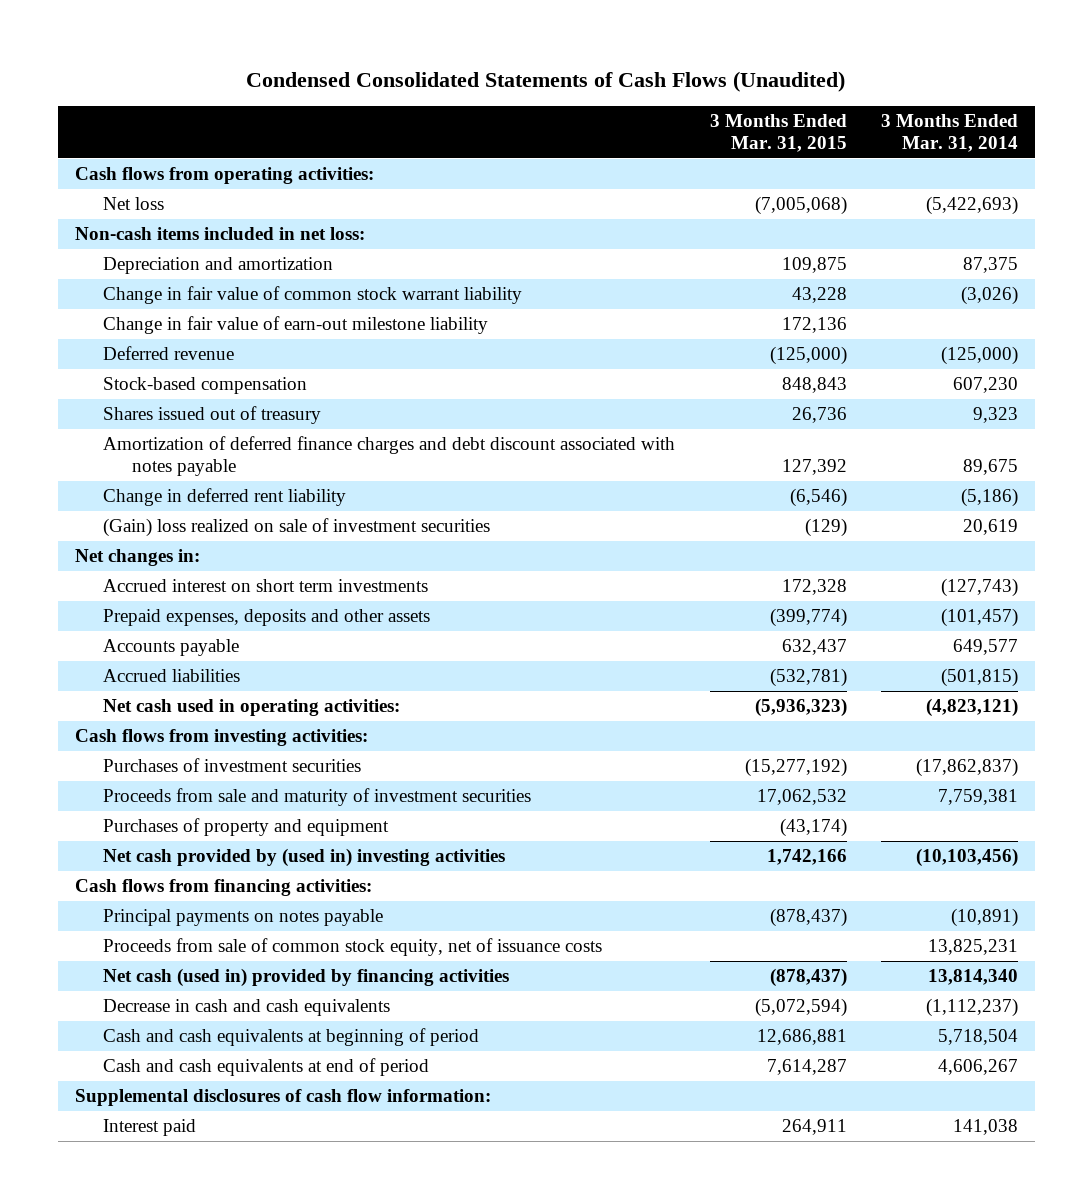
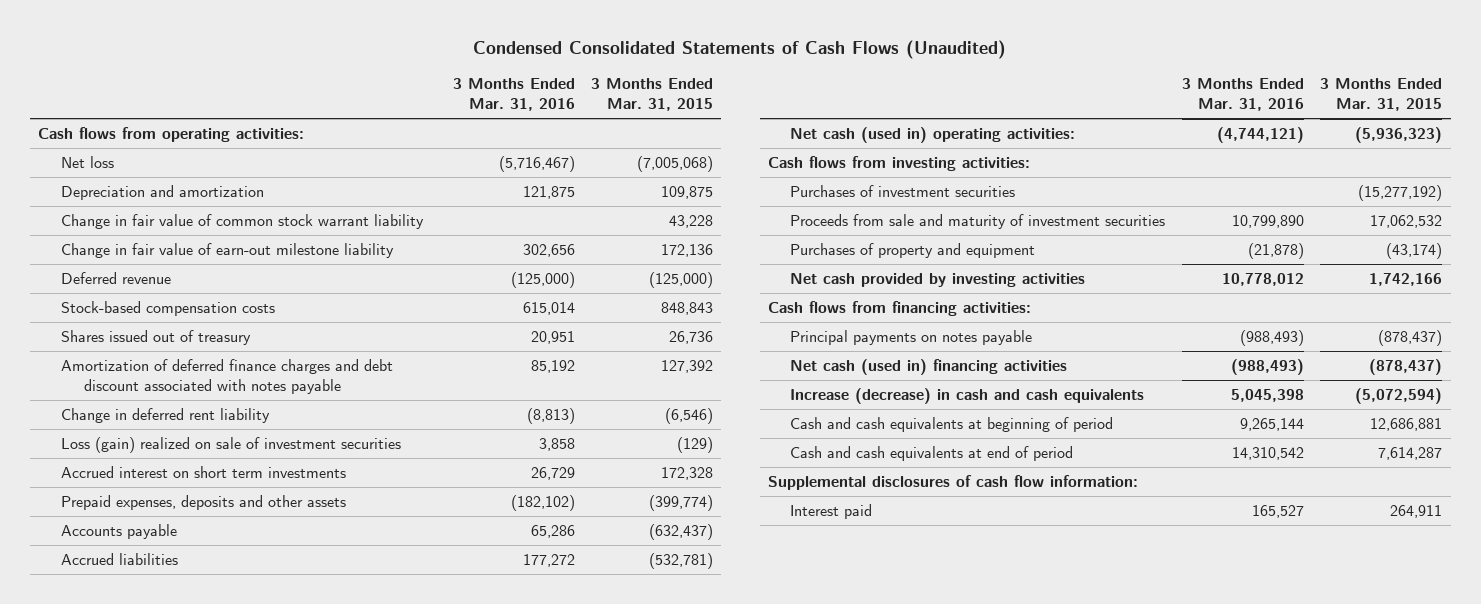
[880,114,1018,153] 3 Months Ended Mar. 31, 2014 -> none
none -> [452,78,575,111] 3 Months Ended Mar. 31, 2016
[74,227,365,241] Non-cash items included in net loss: -> none
[103,377,308,395] Stock-based compensation -> [61,300,276,316] Stock-based compensation costs
[74,549,200,567] Net changes in: -> none
[103,518,491,538] (Gain) loss realized on sale of investment securities -> [61,436,402,453] Loss (gain) realized on sale of investment securities
[781,639,847,656] 632,437 -> [649,523,714,540] (632,437)
[103,699,401,717] Net cash used in operating activities: -> [790,126,1076,143] Net cash (used in) operating activities:
[103,848,506,868] Net cash provided by (used in) investing activities -> [790,272,1086,287] Net cash provided by investing activities
[103,938,603,957] Proceeds from sale of common stock equity, net of issuance costs -> none
[103,968,510,988] Net cash (used in) provided by financing activities -> [790,358,1068,375] Net cash (used in) financing activities
[103,999,391,1017] Decrease in cash and cash equivalents -> [790,387,1145,404] Increase (decrease) in cash and cash equivalents

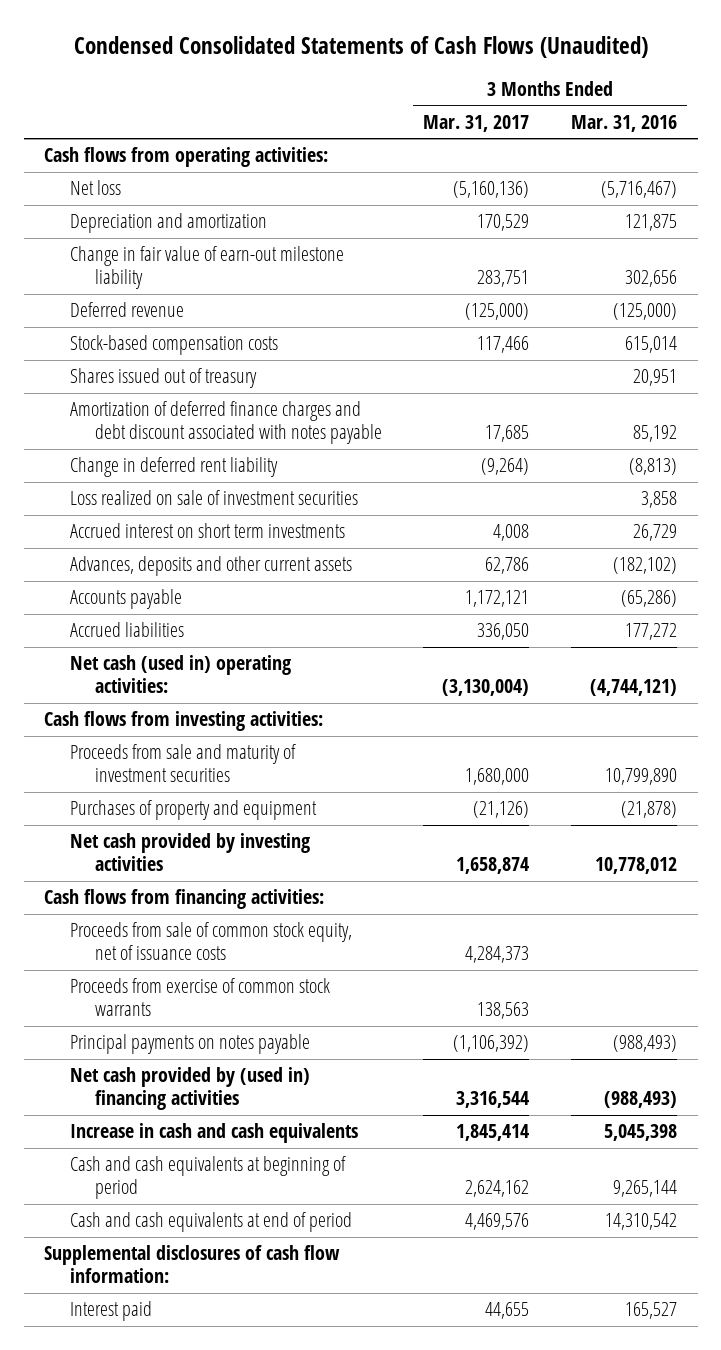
[591,78,714,111] 3 Months Ended Mar. 31, 2015 -> none
none -> [423,114,530,132] Mar. 31, 2017
[61,213,425,229] Change in fair value of common stock warrant liability -> none
[61,436,402,453] Loss (gain) realized on sale of investment securities -> [69,490,358,506] Loss realized on sale of investment securities
[61,494,347,510] Prepaid expenses, deposits and other assets -> [69,556,352,577] Advances, deposits and other current assets
[530,524,575,538] 65,286 -> [620,590,677,608] (65,286)
[790,184,1016,197] Purchases of investment securities -> none
none -> [69,922,352,961] Proceeds from sale of common stock equity, net of issuance costs
none -> [69,978,330,1017] Proceeds from exercise of common stock warrants
[790,358,1068,375] Net cash (used in) financing activities -> [69,1067,310,1111] Net cash provided by (used in) financing activities
[790,387,1145,404] Increase (decrease) in cash and cash equivalents -> [69,1123,358,1144] Increase in cash and cash equivalents

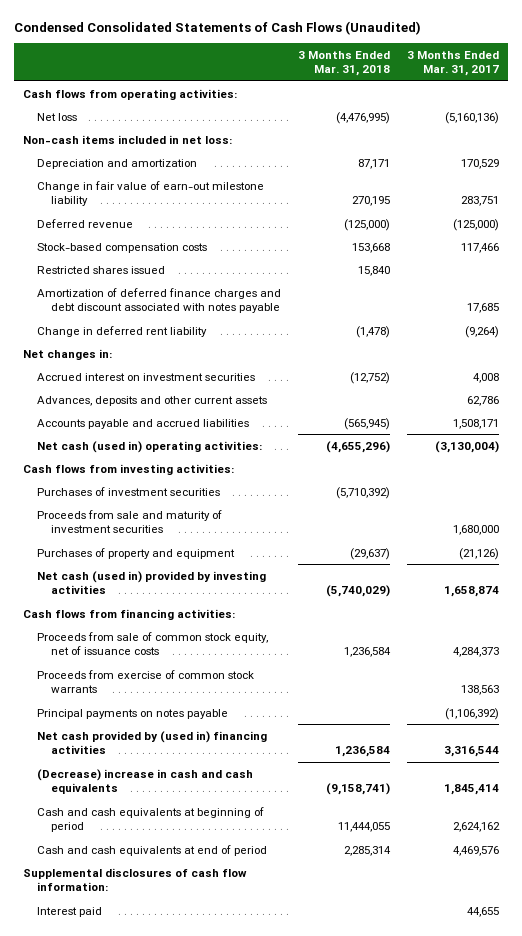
[570,114,677,132] Mar. 31, 2016 -> none
none -> [298,50,391,77] 3 Months Ended Mar. 31, 2018
none -> [22,134,232,144] Non-cash items included in net loss:
[69,368,257,389] Shares issued out of treasury -> none
none -> [36,265,165,274] Restricted shares issued
[69,490,358,506] Loss realized on sale of investment securities -> none
none -> [22,348,112,360] Net changes in:
[69,523,345,539] Accrued interest on short term investments -> [36,372,255,381] Accrued interest on investment securities
[69,622,184,638] Accrued liabilities -> none
[69,589,182,610] Accounts payable -> [36,418,249,429] Accounts payable and accrued liabilities
[465,590,530,608] 1,172,121 -> [453,418,500,429] 1,508,171
none -> [36,486,220,496] Purchases of investment securities
[69,833,310,872] Net cash provided by investing activities -> [36,570,266,595] Net cash (used in) provided by investing activities
[69,1123,358,1144] Increase in cash and cash equivalents -> [36,768,253,795] (Decrease) increase in cash and cash equivalents

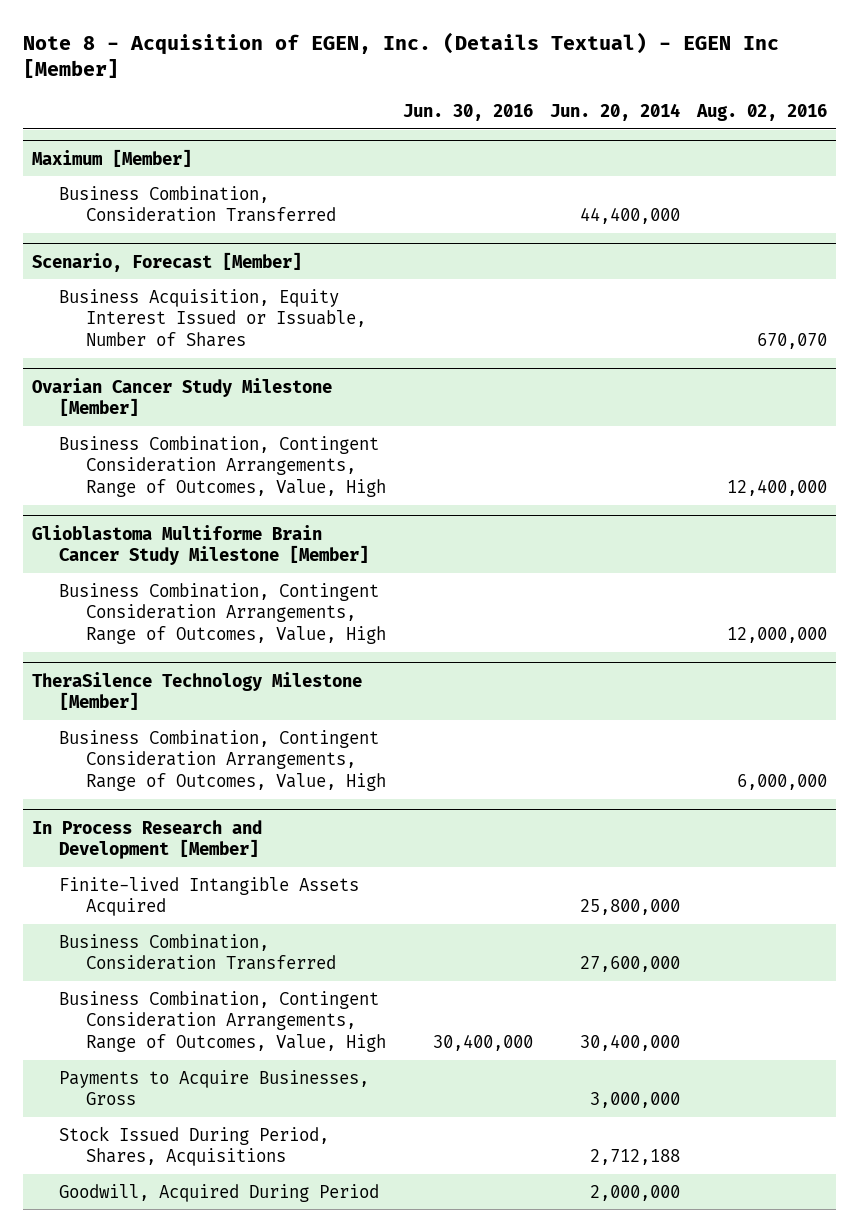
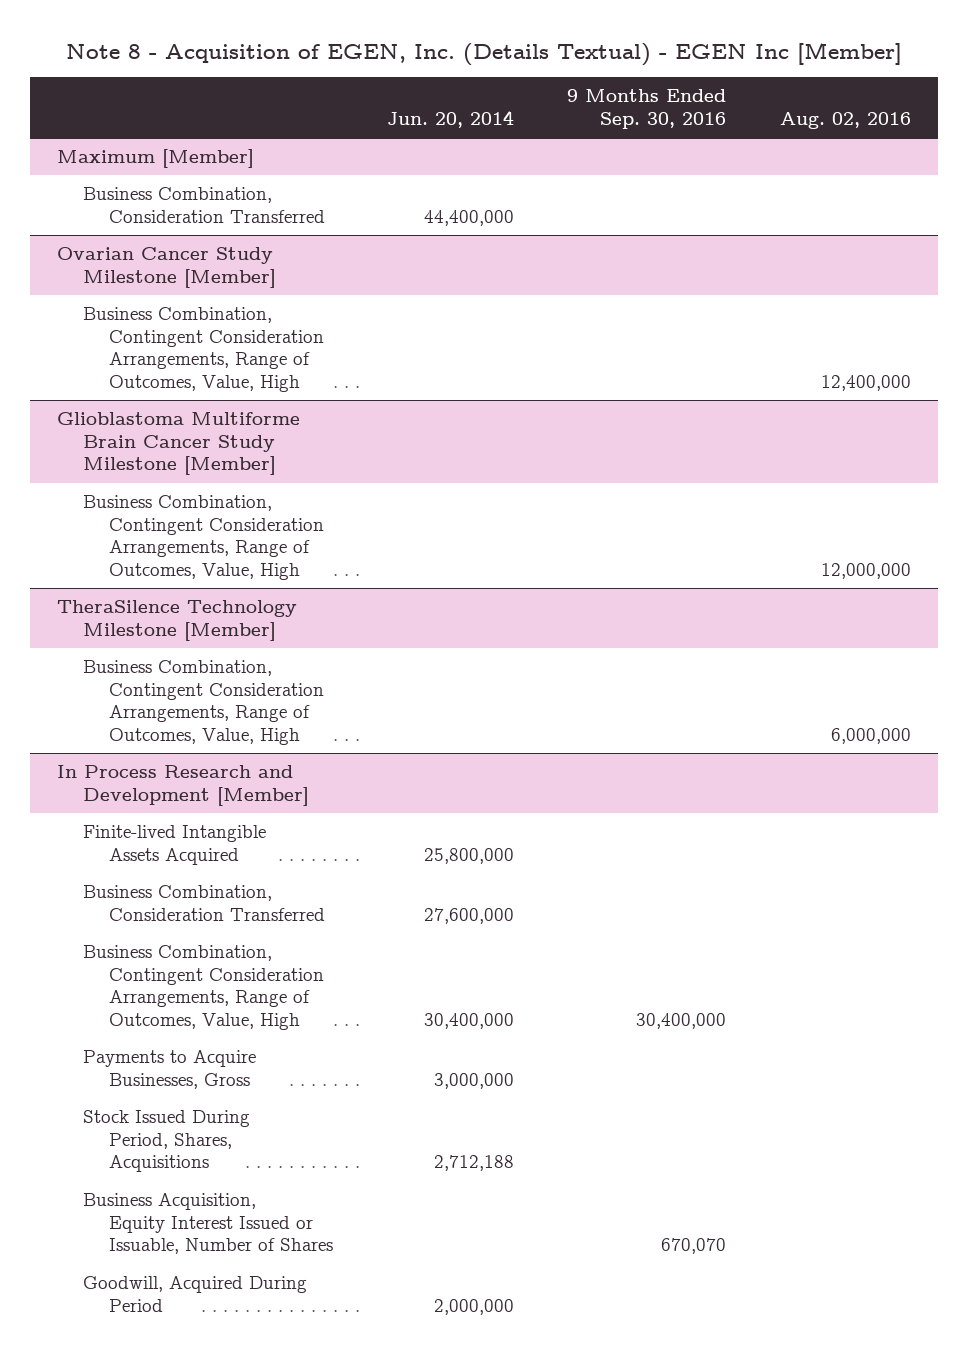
[402,104,533,122] Jun. 30, 2016 -> none
none -> [567,89,727,129] 9 Months Ended Sep. 30, 2016
[31,251,302,272] Scenario, Forecast [Member] -> none
[58,288,366,348] Business Acquisition, Equity Interest Issued or Issuable, Number of Shares -> none
none -> [82,1193,333,1255] Business Acquisition, Equity Interest Issued or Issuable, Number of Shares

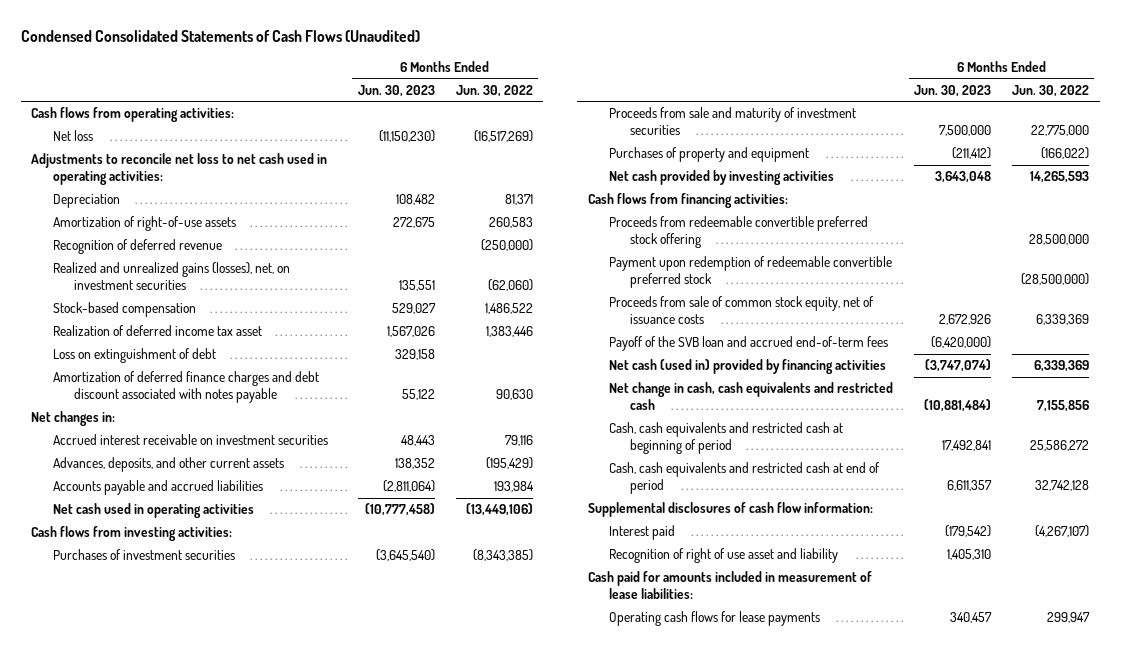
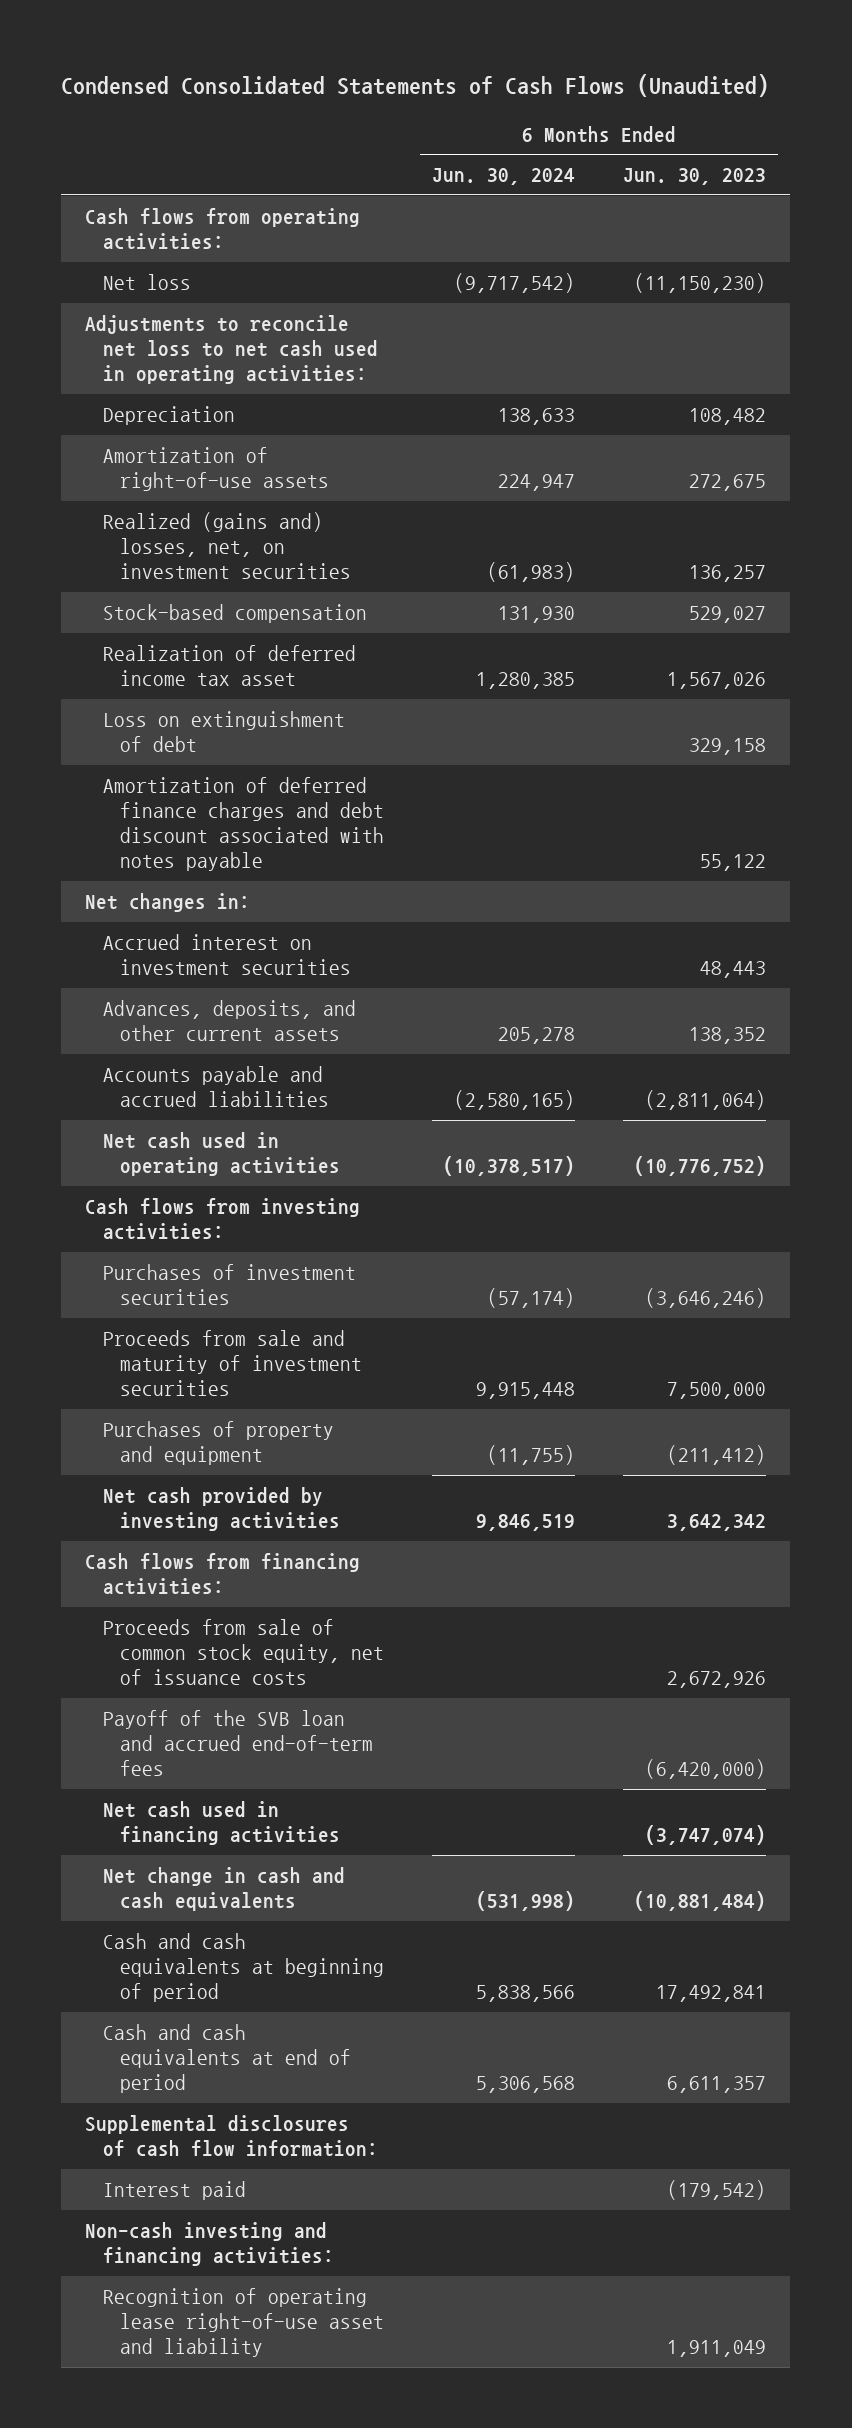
[455,84,533,97] Jun. 30, 2022 -> none
none -> [432,168,576,186] Jun. 30, 2024
[52,239,222,255] Recognition of deferred revenue -> none
[52,262,290,290] Realized and unrealized gains (losses), net, on investment securities -> [102,511,351,580] Realized (gains and) losses, net, on investment securities
[398,279,435,291] 135,551 -> [689,565,767,583] 136,257
[52,434,328,446] Accrued interest receivable on investment securities -> [102,933,351,975] Accrued interest on investment securities
[364,503,435,517] (10,777,458) -> [634,1155,767,1176] (10,776,752)
[375,549,435,562] (3,645,540) -> [645,1287,767,1308] (3,646,246)
[934,171,991,184] 3,643,048 -> [667,1513,767,1531] 3,642,342
[608,216,868,248] Proceeds from redeemable convertible preferred stock offering -> none
[608,256,892,288] Payment upon redemption of redeemable convertible preferred stock -> none
[608,359,886,375] Net cash (used in) provided by financing activities -> [102,1800,340,1845] Net cash used in financing activities
[608,382,893,410] Net change in cash, cash equivalents and restricted cash -> [102,1866,345,1911] Net change in cash and cash equivalents
[608,422,843,454] Cash, cash equivalents and restricted cash at beginning of period -> [102,1932,384,2003] Cash and cash equivalents at beginning of period
[608,462,880,494] Cash, cash equivalents and restricted cash at end of period -> [102,2023,351,2094] Cash and cash equivalents at end of period
[587,571,872,599] Cash paid for amounts included in measurement of lease liabilities: -> none
[608,611,820,627] Operating cash flows for lease payments -> none
none -> [85,2221,334,2266] Non-cash investing and financing activities:
[608,548,838,564] Recognition of right of use asset and liability -> [102,2287,384,2358] Recognition of operating lease right-of-use asset and liability
[946,549,991,561] 1,405,310 -> [667,2340,767,2358] 1,911,049

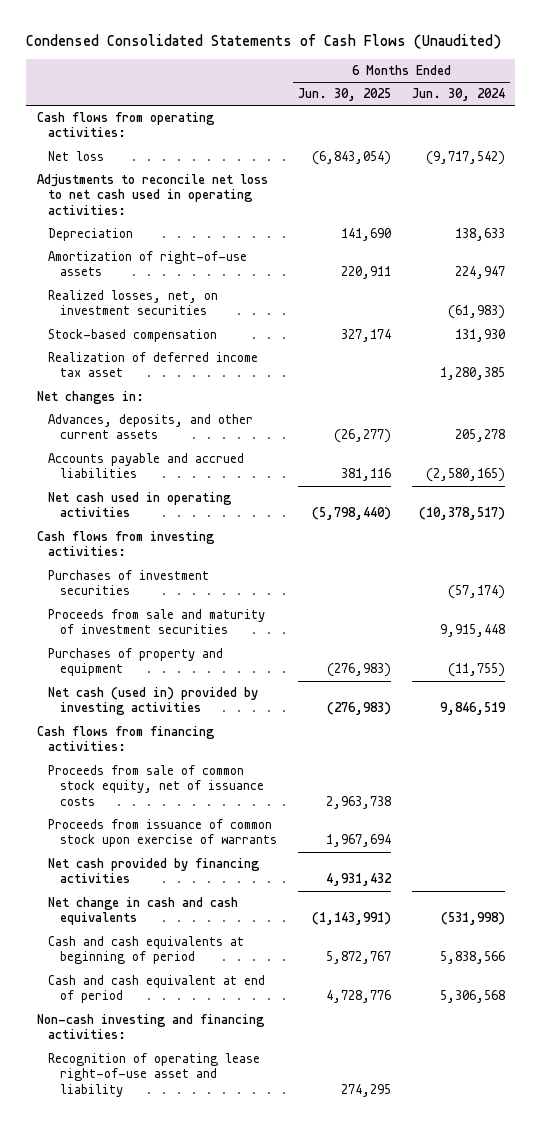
[623,168,767,186] Jun. 30, 2023 -> none
none -> [298,88,392,102] Jun. 30, 2025
[102,511,351,580] Realized (gains and) losses, net, on investment securities -> [48,290,219,316] Realized losses, net, on investment securities
[102,710,345,752] Loss on extinguishment of debt -> none
[102,776,384,872] Amortization of deferred finance charges and debt discount associated with notes payable -> none
[102,933,351,975] Accrued interest on investment securities -> none
[102,1486,340,1531] Net cash provided by investing activities -> [48,687,259,716] Net cash (used in) provided by investing activities
[102,1709,373,1777] Payoff of the SVB loan and accrued end-of-term fees -> none
none -> [48,819,278,848] Proceeds from issuance of common stock upon exercise of warrants
[102,1800,340,1845] Net cash used in financing activities -> [48,858,261,884] Net cash provided by financing activities
[85,2114,378,2157] Supplemental disclosures of cash flow information: -> none
[102,2180,246,2200] Interest paid -> none
[102,2023,351,2094] Cash and cash equivalents at end of period -> [48,975,266,1004] Cash and cash equivalent at end of period

